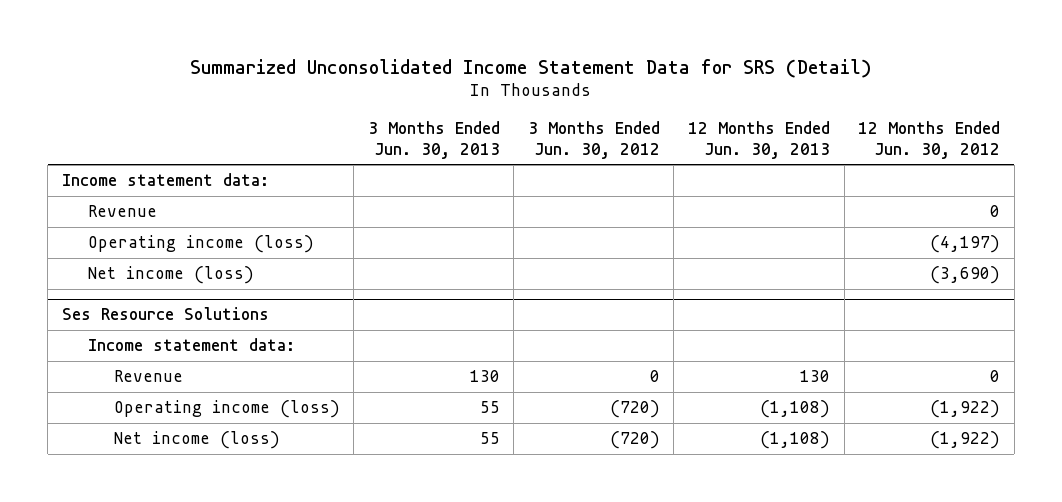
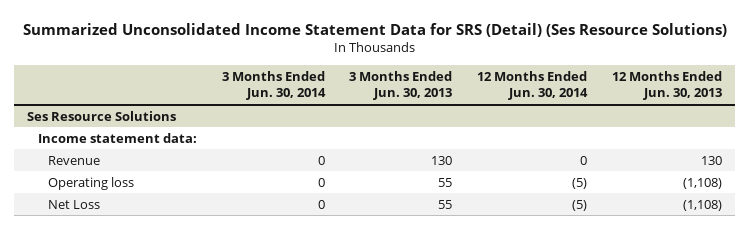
[189,58,872,78] Summarized Unconsolidated Income Statement Data for SRS (Detail) -> [22,22,727,37] Summarized Unconsolidated Income Statement Data for SRS (Detail) (Ses Resource Solutions)
[527,121,660,159] 3 Months Ended Jun. 30, 2012 -> none
[858,121,1001,159] 12 Months Ended Jun. 30, 2012 -> none
none -> [221,71,326,101] 3 Months Ended Jun. 30, 2014
none -> [477,71,589,101] 12 Months Ended Jun. 30, 2014
[61,173,269,187] Income statement data: -> none
[87,205,157,218] Revenue -> none
[87,235,314,254] Operating income (loss) -> none
[87,266,254,285] Net income (loss) -> none
[113,400,340,419] Operating income (loss) -> [48,176,135,190] Operating loss
[113,431,280,450] Net income (loss) -> [48,199,101,209] Net Loss

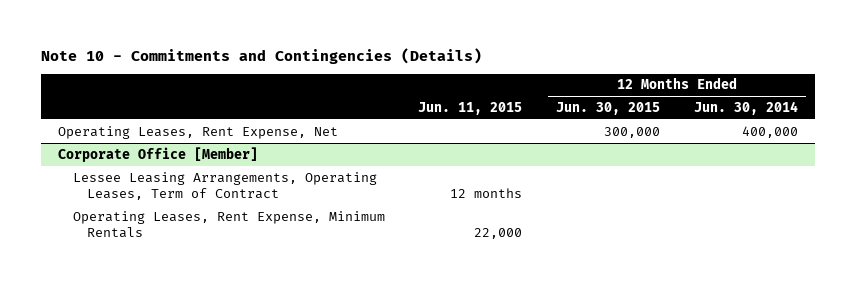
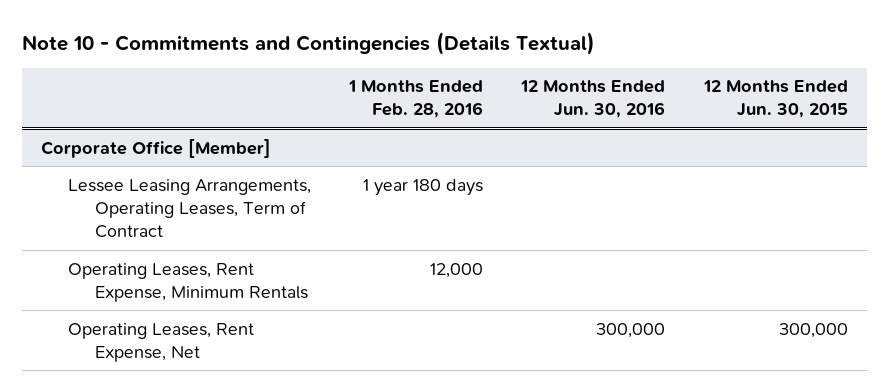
[40,47,482,64] Note 10 - Commitments and Contingencies (Details) -> [21,31,595,55] Note 10 - Commitments and Contingencies (Details Textual)
[418,102,523,116] Jun. 11, 2015 -> none
[694,101,799,116] Jun. 30, 2014 -> none
none -> [348,80,484,119] 1 Months Ended Feb. 28, 2016
none -> [520,80,666,119] 12 Months Ended Jun. 30, 2016
[57,125,338,139] Operating Leases, Rent Expense, Net -> none
none -> [67,322,254,362] Operating Leases, Rent Expense, Net

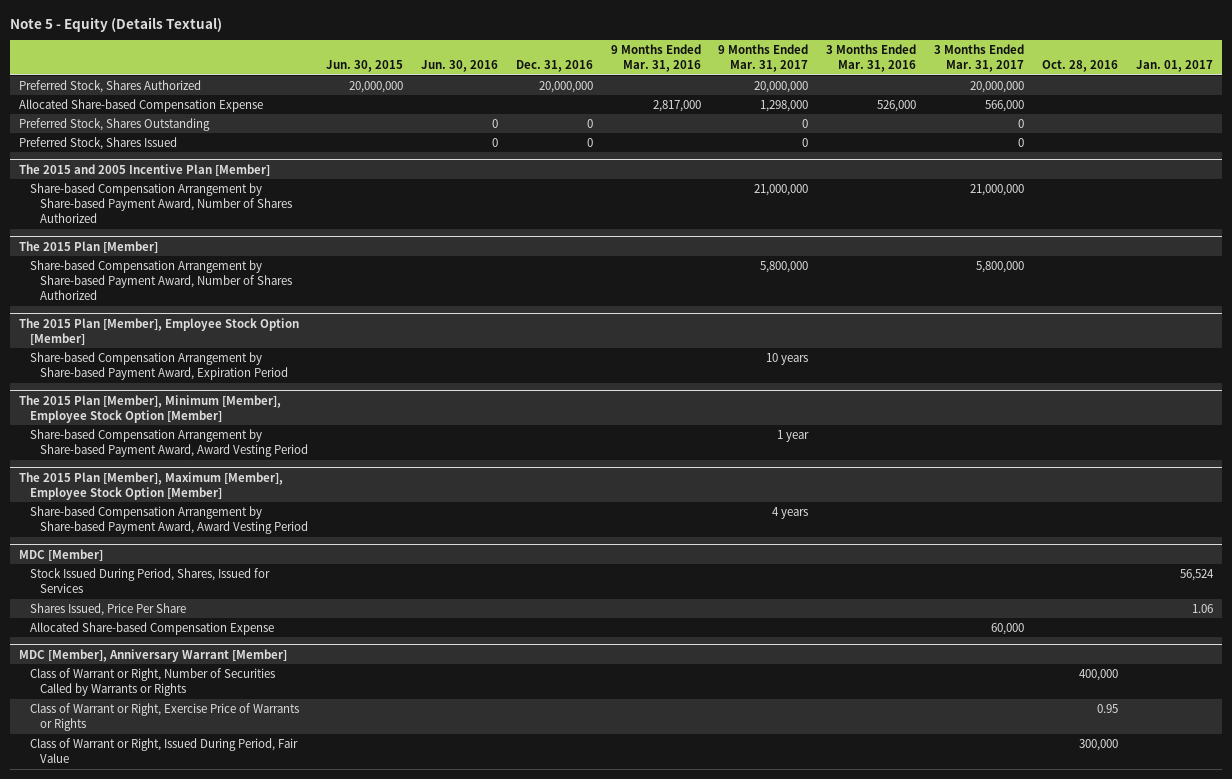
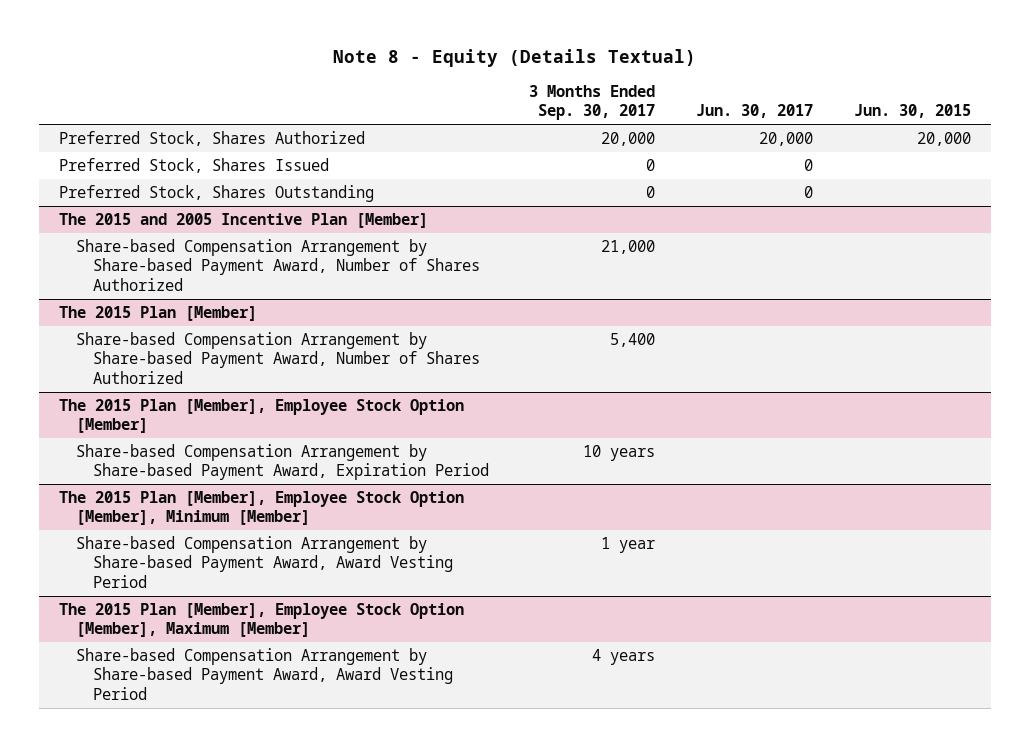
[10,16,223,32] Note 5 - Equity (Details Textual) -> [333,48,697,67] Note 8 - Equity (Details Textual)
[420,60,498,73] Jun. 30, 2016 -> none
[515,60,593,73] Dec. 31, 2016 -> none
[610,44,701,73] 9 Months Ended Mar. 31, 2016 -> none
[718,44,809,73] 9 Months Ended Mar. 31, 2017 -> none
[826,44,917,73] 3 Months Ended Mar. 31, 2016 -> none
[934,44,1025,73] 3 Months Ended Mar. 31, 2017 -> none
[1041,60,1118,73] Oct. 28, 2016 -> none
[1135,60,1213,73] Jan. 01, 2017 -> none
none -> [529,85,656,121] 3 Months Ended Sep. 30, 2017
none -> [696,104,814,119] Jun. 30, 2017
[19,99,264,113] Allocated Share-based Compensation Expense -> none
[349,81,404,94] 20,000,000 -> [916,132,971,147] 20,000
[19,118,211,132] Preferred Stock, Shares Outstanding -> [59,185,375,203] Preferred Stock, Shares Outstanding
[19,394,282,423] The 2015 Plan [Member], Minimum [Member], Employee Stock Option [Member] -> [59,491,465,526] The 2015 Plan [Member], Employee Stock Option [Member], Minimum [Member]
[19,471,284,500] The 2015 Plan [Member], Maximum [Member], Employee Stock Option [Member] -> [59,603,465,638] The 2015 Plan [Member], Employee Stock Option [Member], Maximum [Member]
[19,548,104,561] MDC [Member] -> none
[29,568,270,594] Stock Issued During Period, Shares, Issued for Services -> none
[29,603,186,617] Shares Issued, Price Per Share -> none
[29,622,274,636] Allocated Share-based Compensation Expense -> none
[19,648,288,662] MDC [Member], Anniversary Warrant [Member] -> none
[29,668,275,697] Class of Warrant or Right, Number of Securities Called by Warrants or Rights -> none
[29,703,299,732] Class of Warrant or Right, Exercise Price of Warrants or Rights -> none
[29,738,298,764] Class of Warrant or Right, Issued During Period, Fair Value -> none

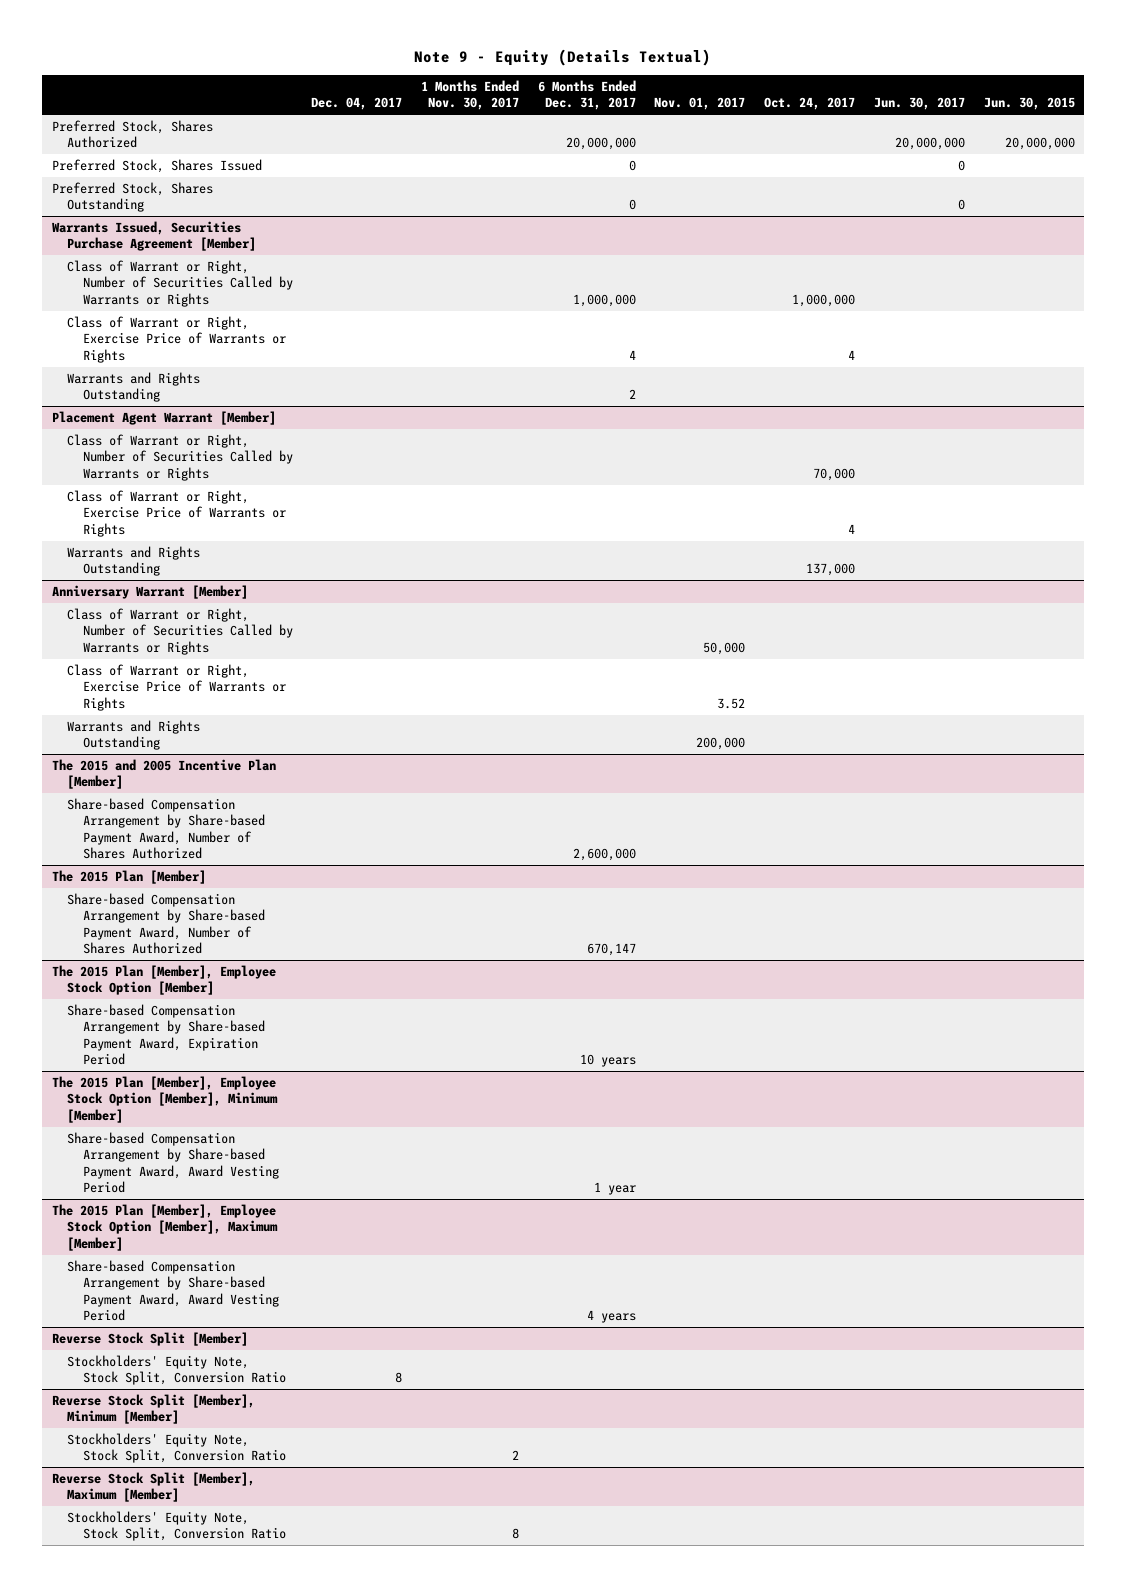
[333,48,697,67] Note 8 - Equity (Details Textual) -> [414,49,712,67] Note 9 - Equity (Details Textual)
[529,85,656,121] 3 Months Ended Sep. 30, 2017 -> none
none -> [311,97,403,111] Dec. 04, 2017
none -> [421,80,520,111] 1 Months Ended Nov. 30, 2017
none -> [537,80,636,111] 6 Months Ended Dec. 31, 2017
none -> [654,97,746,111] Nov. 01, 2017
none -> [764,97,856,111] Oct. 24, 2017
[759,132,814,147] 20,000 -> [894,137,965,151] 20,000,000
[916,132,971,147] 20,000 -> [1004,137,1075,151] 20,000,000
none -> [51,220,257,252] Warrants Issued, Securities Purchase Agreement [Member]
none -> [67,259,293,307] Class of Warrant or Right, Number of Securities Called by Warrants or Rights
none -> [67,315,286,363] Class of Warrant or Right, Exercise Price of Warrants or Rights
none -> [67,371,201,403] Warrants and Rights Outstanding
none -> [51,410,276,425] Placement Agent Warrant [Member]
none -> [67,433,293,481] Class of Warrant or Right, Number of Securities Called by Warrants or Rights
none -> [67,489,286,537] Class of Warrant or Right, Exercise Price of Warrants or Rights
none -> [67,545,201,577] Warrants and Rights Outstanding
none -> [51,584,248,599] Anniversary Warrant [Member]
none -> [67,607,293,655] Class of Warrant or Right, Number of Securities Called by Warrants or Rights
none -> [67,663,286,711] Class of Warrant or Right, Exercise Price of Warrants or Rights
none -> [67,719,201,751] Warrants and Rights Outstanding
none -> [51,1331,248,1346] Reverse Stock Split [Member]
none -> [67,1354,286,1386] Stockholders' Equity Note, Stock Split, Conversion Ratio
none -> [51,1393,255,1425] Reverse Stock Split [Member], Minimum [Member]
none -> [67,1432,286,1464] Stockholders' Equity Note, Stock Split, Conversion Ratio
none -> [51,1471,255,1503] Reverse Stock Split [Member], Maximum [Member]
none -> [67,1510,286,1542] Stockholders' Equity Note, Stock Split, Conversion Ratio

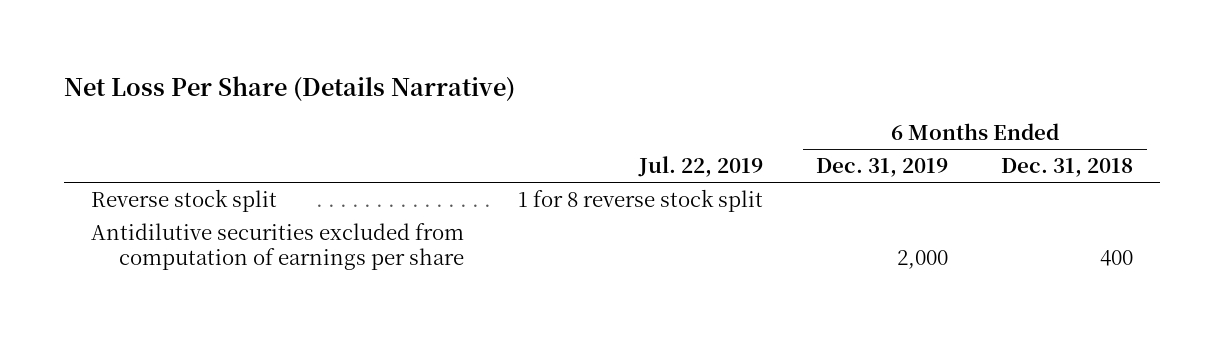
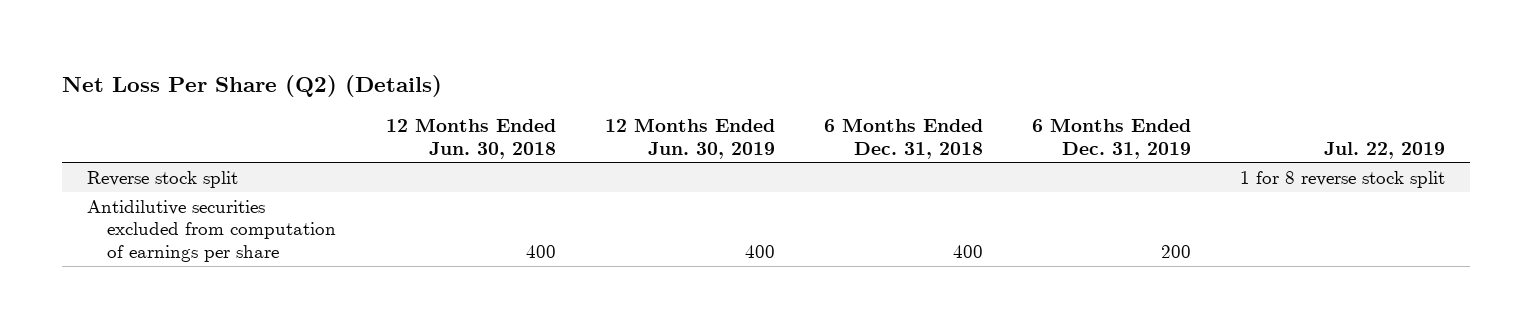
[64,75,516,101] Net Loss Per Share (Details Narrative) -> [62,75,443,98] Net Loss Per Share (Q2) (Details)
none -> [385,118,556,159] 12 Months Ended Jun. 30, 2018
none -> [604,118,775,159] 12 Months Ended Jun. 30, 2019
[896,249,948,269] 2,000 -> [1161,244,1192,258] 200

